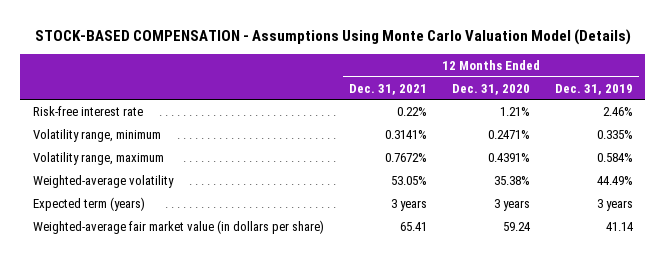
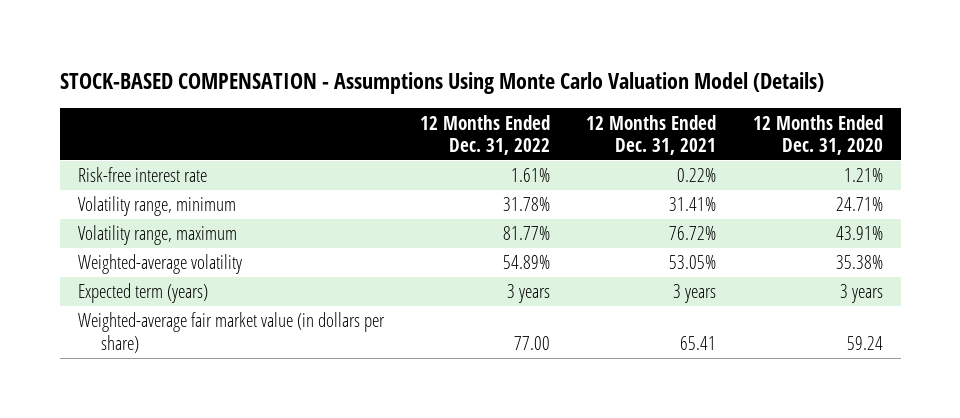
[554,83,633,95] Dec. 31, 2019 -> none
none -> [420,114,551,156] 12 Months Ended Dec. 31, 2022
[384,130,427,140] 0.3141% -> [669,197,717,212] 31.41%
[487,130,530,140] 0.2471% -> [835,197,883,212] 24.71%
[384,153,427,163] 0.7672% -> [669,226,717,241] 76.72%
[487,153,530,163] 0.4391% -> [835,226,883,241] 43.91%

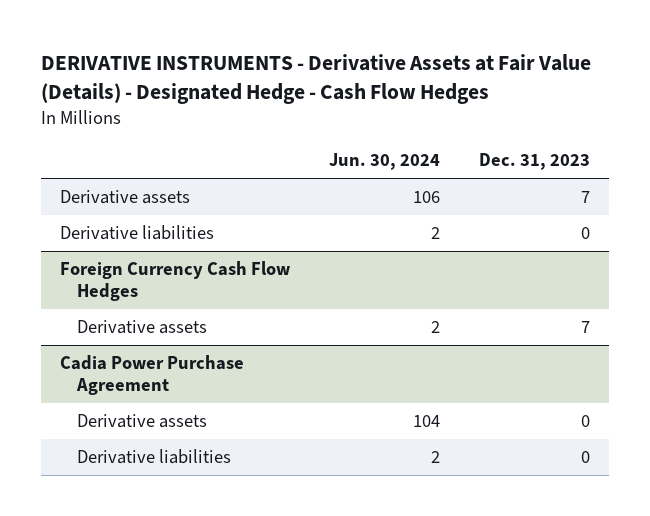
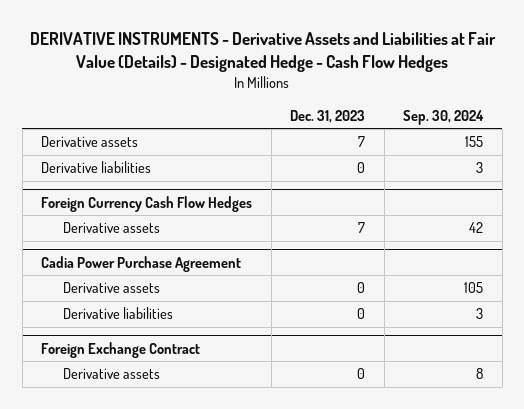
[40,53,591,104] DERIVATIVE INSTRUMENTS - Derivative Assets at Fair Value (Details) - Designated Hedge - Cash Flow Hedges -> [30,32,497,72] DERIVATIVE INSTRUMENTS - Derivative Assets and Liabilities at Fair Value (Details) - Designated Hedge - Cash Flow Hedges
[329,153,441,171] Jun. 30, 2024 -> none
none -> [403,109,485,125] Sep. 30, 2024
none -> [41,341,201,358] Foreign Exchange Contract
none -> [62,368,160,380] Derivative assets

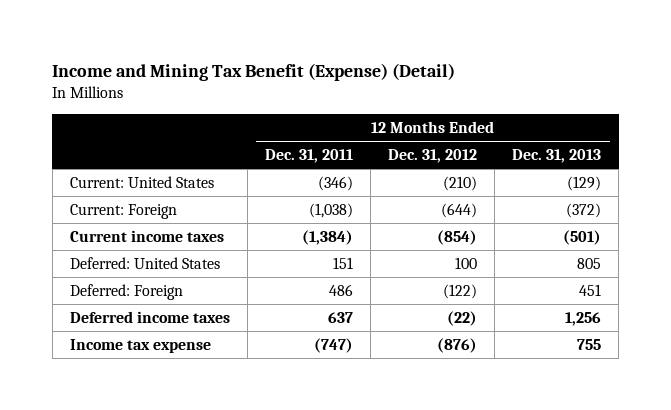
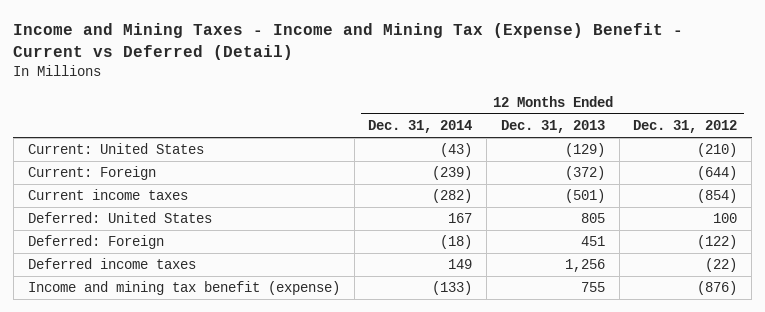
[52,62,456,81] Income and Mining Tax Benefit (Expense) (Detail) -> [13,23,684,61] Income and Mining Taxes - Income and Mining Tax (Expense) Benefit - Current vs Deferred (Detail)
[264,149,353,164] Dec. 31, 2011 -> none
none -> [368,120,473,134] Dec. 31, 2014
[69,339,211,354] Income tax expense -> [27,281,340,296] Income and mining tax benefit (expense)

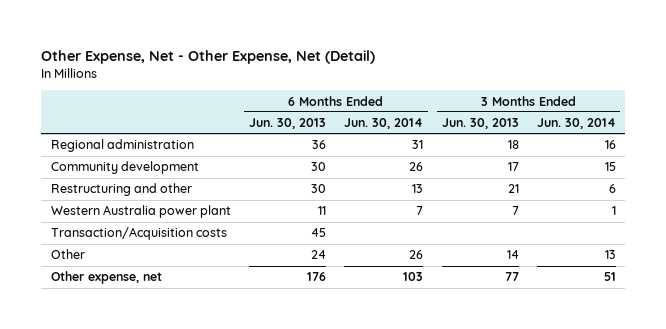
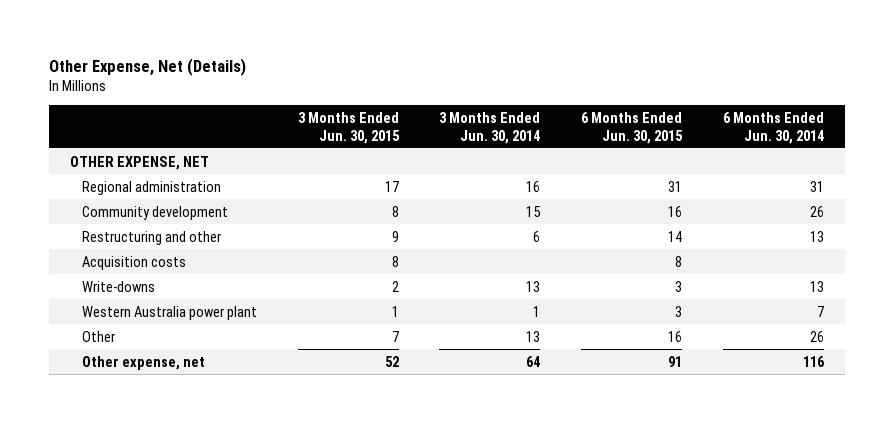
[41,49,376,64] Other Expense, Net - Other Expense, Net (Detail) -> [49,57,247,76] Other Expense, Net (Details)
[248,118,326,130] Jun. 30, 2013 -> none
[441,118,519,130] Jun. 30, 2013 -> none
none -> [297,111,400,144] 3 Months Ended Jun. 30, 2015
none -> [581,111,684,144] 6 Months Ended Jun. 30, 2015
none -> [69,155,209,170] OTHER EXPENSE, NET
none -> [81,255,186,270] Acquisition costs
none -> [81,280,155,292] Write-downs
[50,227,227,241] Transaction/Acquisition costs -> none
[403,272,424,282] 103 -> [803,355,826,367] 116
[603,272,616,282] 51 -> [526,355,541,367] 64

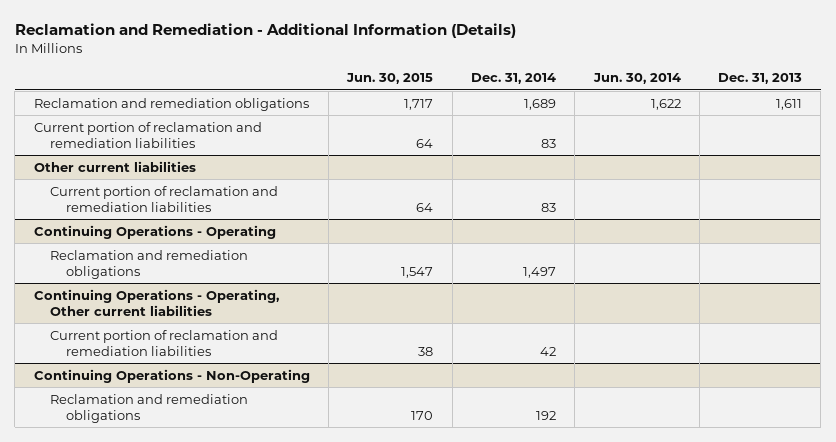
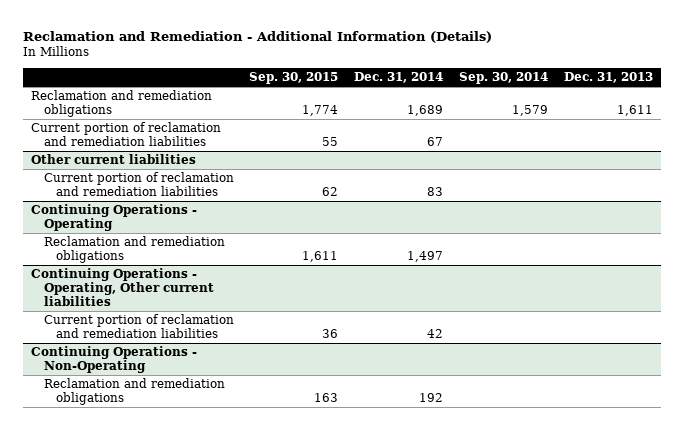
[346,73,434,85] Jun. 30, 2015 -> none
[592,73,681,85] Jun. 30, 2014 -> none
none -> [249,71,339,84] Sep. 30, 2015
none -> [459,71,549,84] Sep. 30, 2014
[540,138,556,148] 83 -> [427,137,444,147] 67

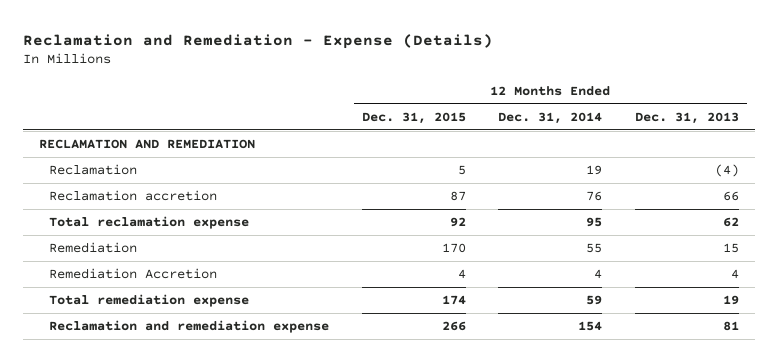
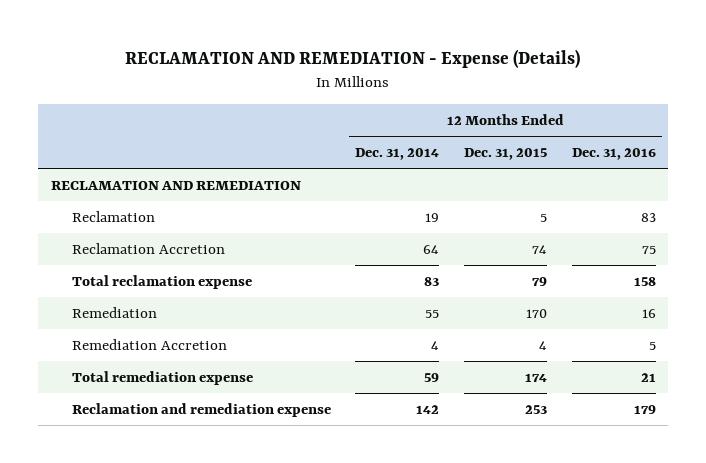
[23,33,494,49] Reclamation and Remediation - Expense (Details) -> [125,49,581,69] RECLAMATION AND REMEDIATION - Expense (Details)
[634,111,739,124] Dec. 31, 2013 -> none
none -> [571,147,656,160] Dec. 31, 2016
[49,190,218,202] Reclamation accretion -> [71,242,225,254] Reclamation Accretion
[449,191,466,202] 87 -> [532,244,548,254] 74
[586,191,603,202] 76 -> [423,244,440,254] 64
[449,217,466,228] 92 -> [532,276,548,286] 79
[586,217,603,228] 95 -> [424,276,440,286] 83
[441,321,466,332] 266 -> [525,404,548,414] 253
[578,321,603,332] 154 -> [416,404,440,414] 142

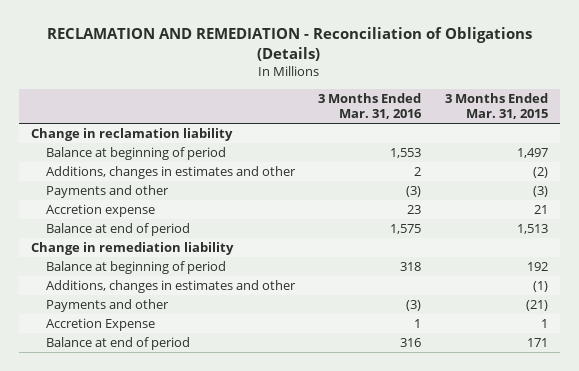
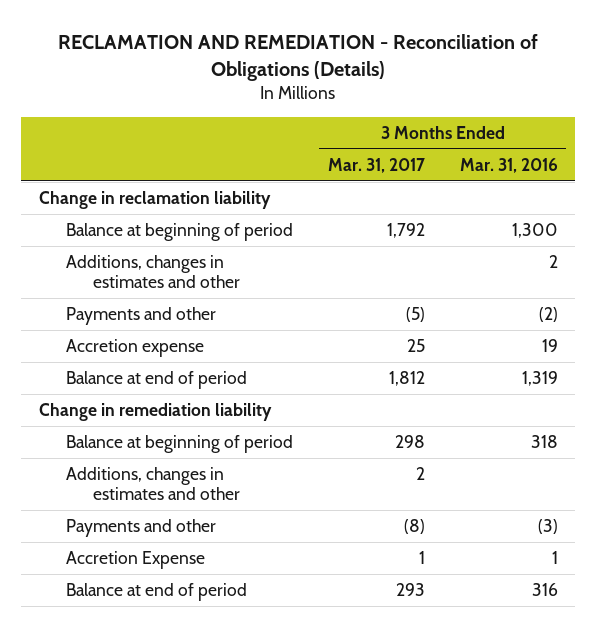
[444,92,548,120] 3 Months Ended Mar. 31, 2015 -> none
none -> [327,158,425,174] Mar. 31, 2017
[390,148,422,159] 1,553 -> [511,223,558,239] 1,300
[406,186,422,198] (3) -> [538,307,558,323] (2)
[407,205,422,215] 23 -> [541,339,558,353] 19
[390,224,422,235] 1,575 -> [521,371,558,387] 1,319

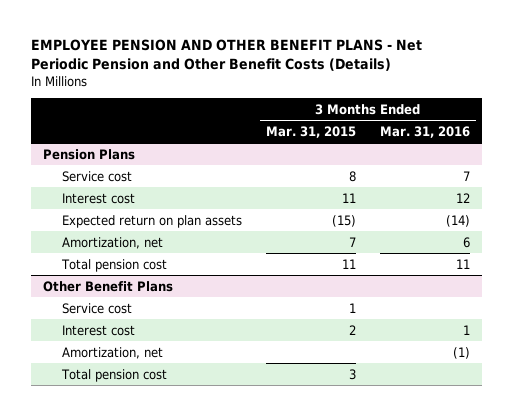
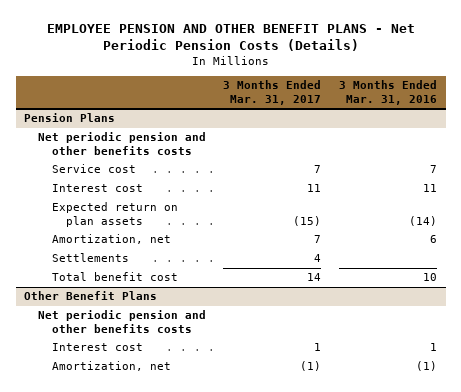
[30,38,422,72] EMPLOYEE PENSION AND OTHER BENEFIT PLANS - Net Periodic Pension and Other Benefit Costs (Details) -> [46,23,415,51] EMPLOYEE PENSION AND OTHER BENEFIT PLANS - Net Periodic Pension Costs (Details)
[266,125,357,138] Mar. 31, 2015 -> none
none -> [223,79,322,105] 3 Months Ended Mar. 31, 2017
none -> [38,132,207,156] Net periodic pension and other benefits costs
[456,192,471,203] 12 -> [422,184,437,193] 11
none -> [51,253,129,263] Settlements
[61,258,168,272] Total pension cost -> [51,272,178,282] Total benefit cost
[456,258,471,269] 11 -> [422,273,437,282] 10
[62,302,133,314] Service cost -> none
none -> [38,310,207,334] Net periodic pension and other benefits costs
[61,368,168,382] Total pension cost -> none

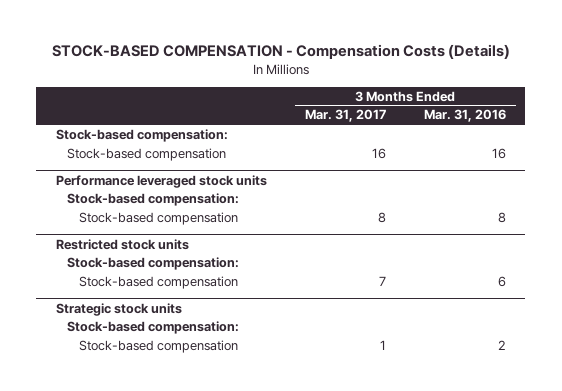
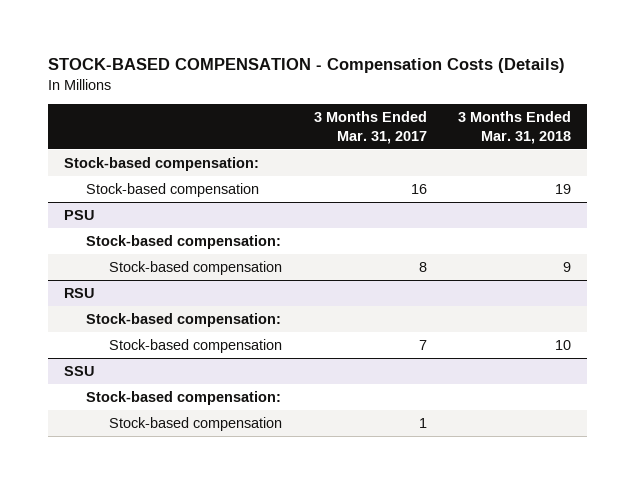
[424,109,507,123] Mar. 31, 2016 -> none
none -> [458,111,572,144] 3 Months Ended Mar. 31, 2018
[55,174,267,188] Performance leveraged stock units -> [63,209,94,220] PSU
[55,238,189,250] Restricted stock units -> [63,287,94,298] RSU
[55,302,182,316] Strategic stock units -> [63,365,94,376] SSU

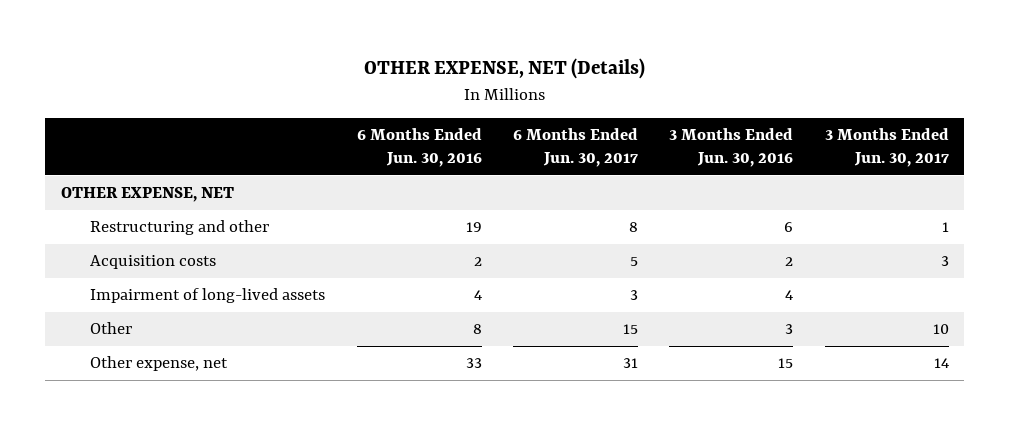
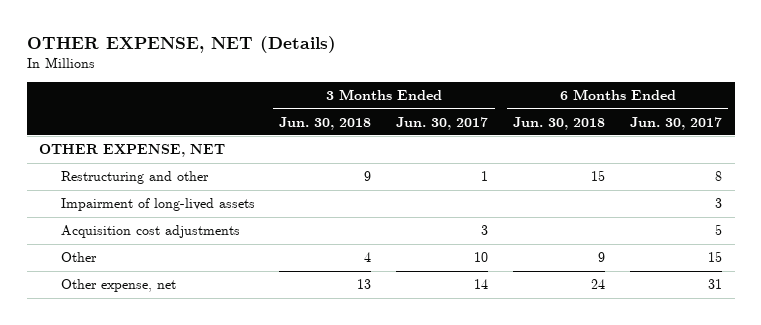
[356,128,482,168] 6 Months Ended Jun. 30, 2016 -> none
[669,128,794,168] 3 Months Ended Jun. 30, 2016 -> none
none -> [279,116,372,130] Jun. 30, 2018
none -> [513,116,606,130] Jun. 30, 2018
[90,255,217,270] Acquisition costs -> none
none -> [60,225,240,239] Acquisition cost adjustments

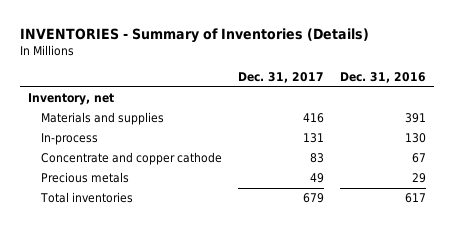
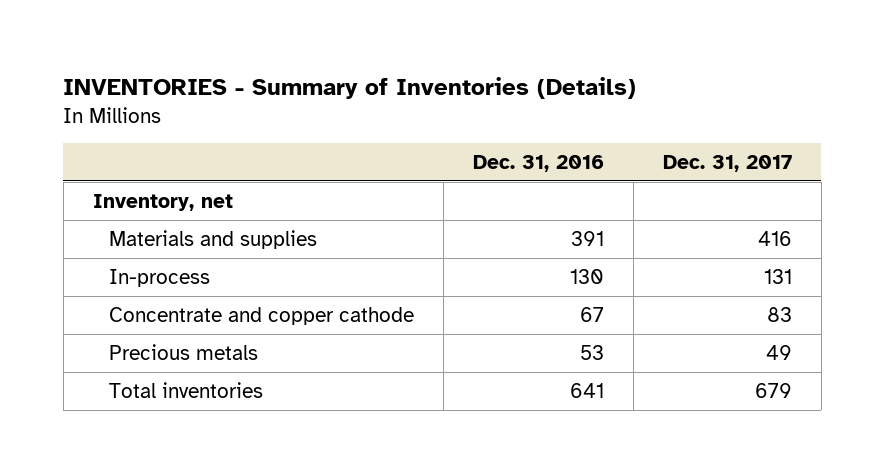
[412,173,427,184] 29 -> [579,344,604,360] 53
[405,193,427,204] 617 -> [569,382,604,398] 641

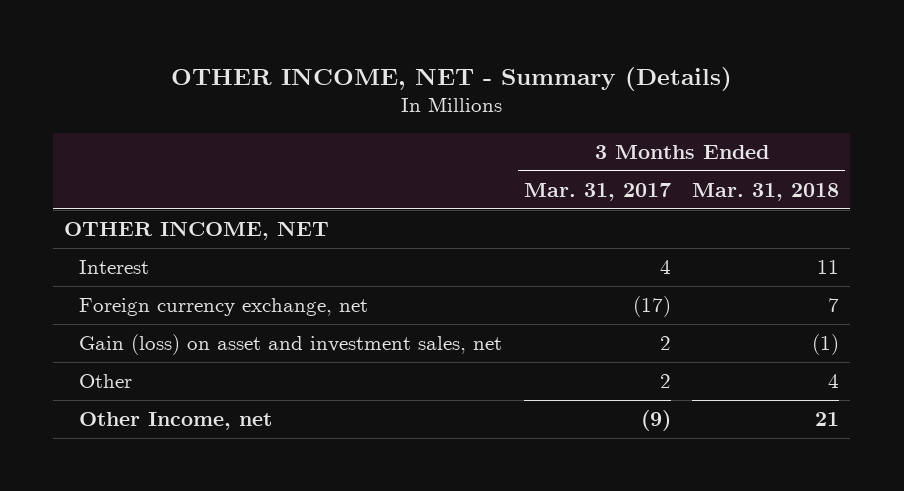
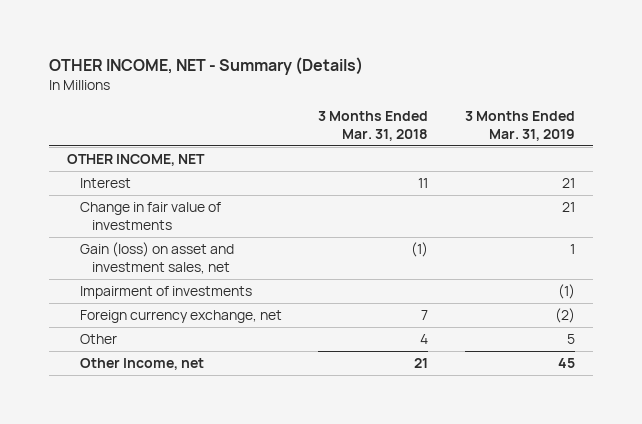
[523,182,671,201] Mar. 31, 2017 -> none
none -> [464,110,575,141] 3 Months Ended Mar. 31, 2019
none -> [79,202,221,231] Change in fair value of investments
none -> [79,286,252,300] Impairment of investments
[79,298,369,317] Foreign currency exchange, net -> [79,310,282,324] Foreign currency exchange, net

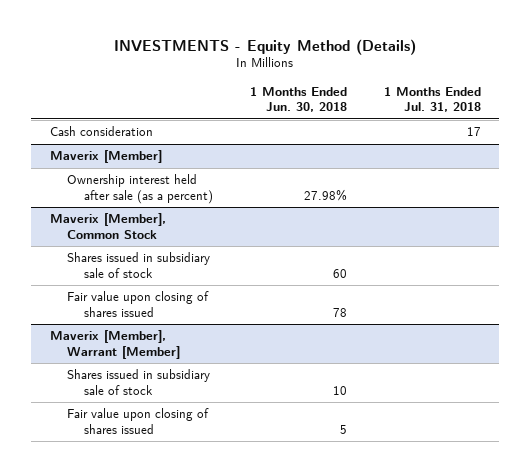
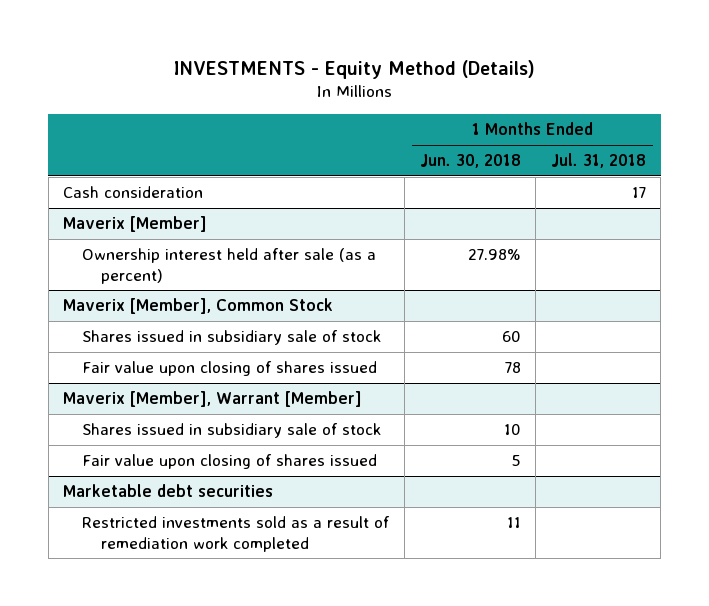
none -> [63,484,274,498] Marketable debt securities
none -> [82,516,391,552] Restricted investments sold as a result of remediation work completed

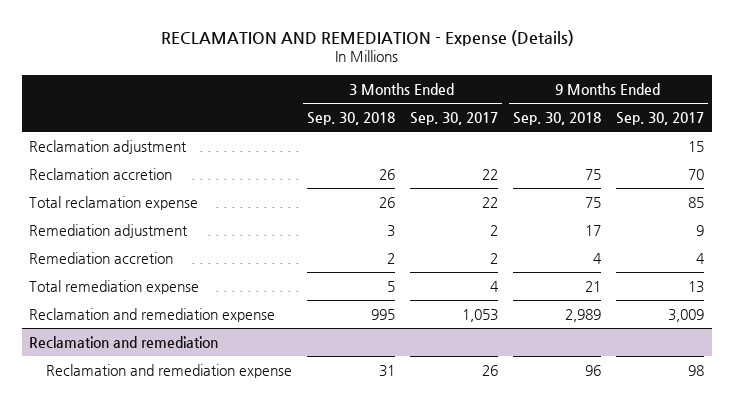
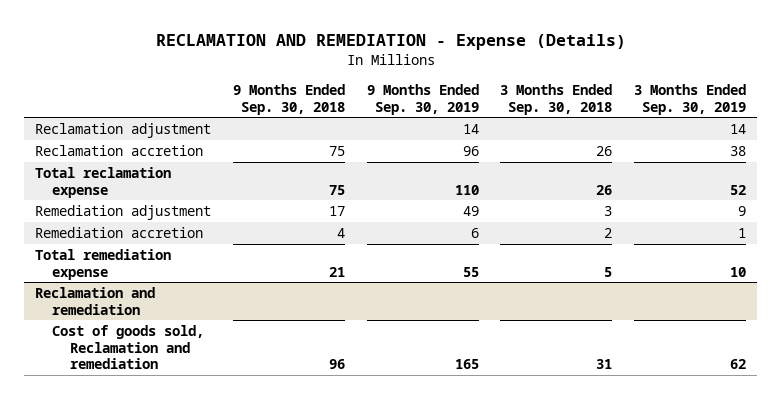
[409,111,498,125] Sep. 30, 2017 -> none
[615,111,704,125] Sep. 30, 2017 -> none
none -> [366,83,479,115] 9 Months Ended Sep. 30, 2019
none -> [634,83,747,115] 3 Months Ended Sep. 30, 2019
[29,307,276,322] Reclamation and remediation expense -> none
[45,363,292,378] Reclamation and remediation expense -> [52,324,205,370] Cost of goods sold, Reclamation and remediation

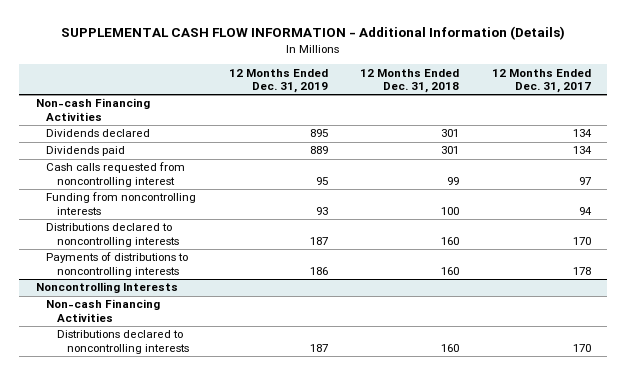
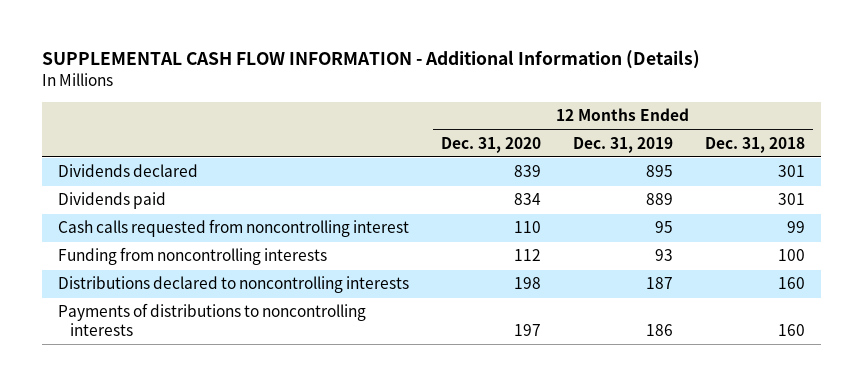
[491,68,591,94] 12 Months Ended Dec. 31, 2017 -> none
none -> [440,136,541,153] Dec. 31, 2020
[35,98,150,121] Non-cash Financing Activities -> none
[35,282,178,294] Noncontrolling Interests -> none
[46,299,161,322] Non-cash Financing Activities -> none
[56,330,189,354] Distributions declared to noncontrolling interests -> none

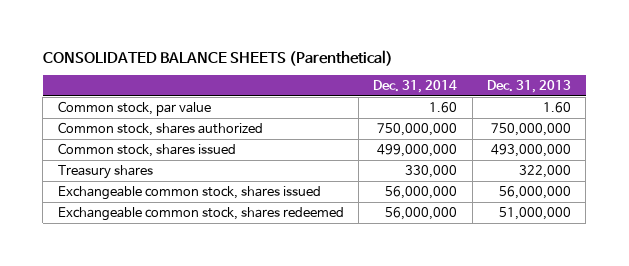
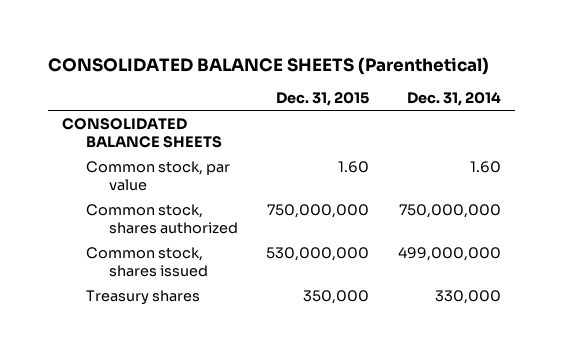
[486,80,571,94] Dec. 31, 2013 -> none
none -> [276,92,370,107] Dec. 31, 2015
none -> [62,117,222,149] CONSOLIDATED BALANCE SHEETS
[57,185,321,200] Exchangeable common stock, shares issued -> none
[57,206,344,221] Exchangeable common stock, shares redeemed -> none

